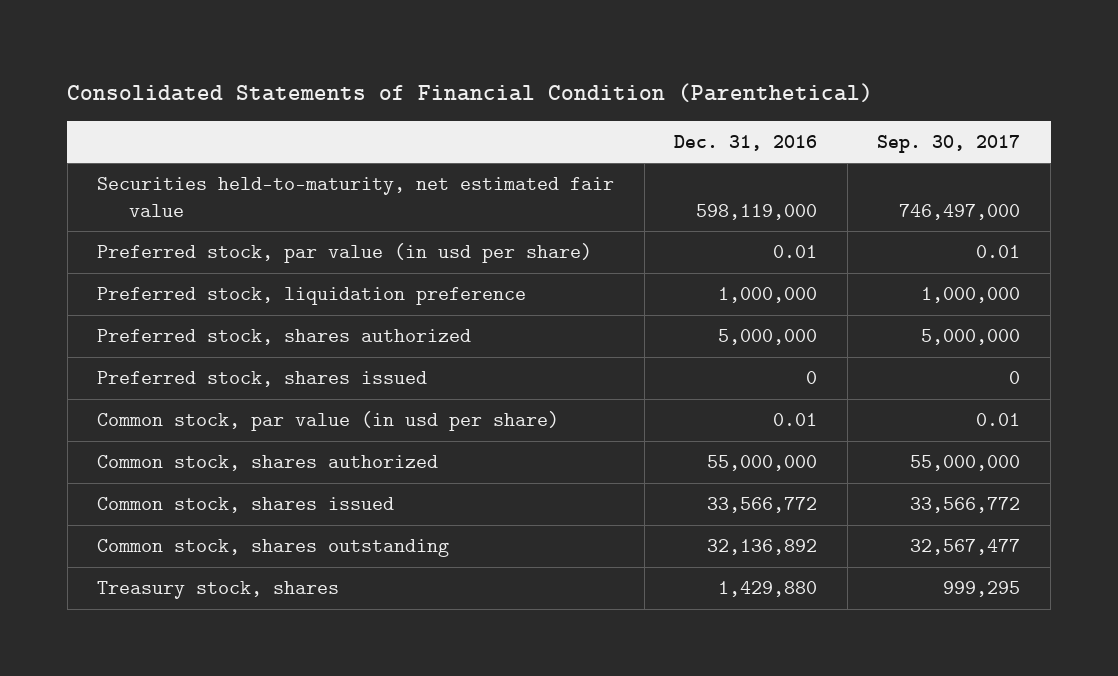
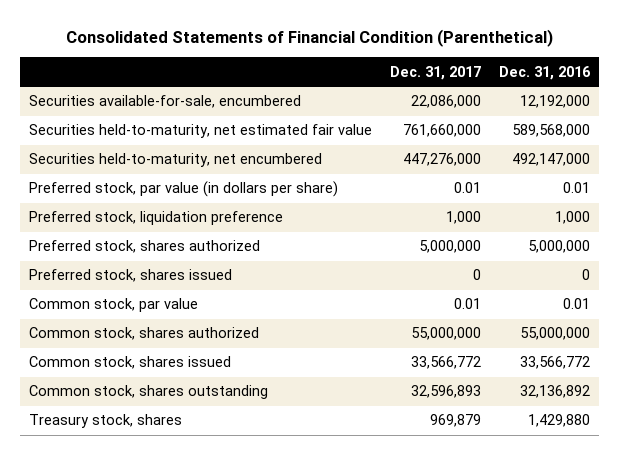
[877,134,1021,153] Sep. 30, 2017 -> none
none -> [390,65,482,80] Dec. 31, 2017
none -> [29,95,302,109] Securities available-for-sale, encumbered
[696,203,818,220] 598,119,000 -> [512,124,591,138] 589,568,000
none -> [29,153,323,168] Securities held-to-maturity, net encumbered
[97,243,593,264] Preferred stock, par value (in usd per share) -> [29,181,339,198] Preferred stock, par value (in dollars per share)
[718,287,818,304] 1,000,000 -> [555,211,591,225] 1,000
[97,411,560,432] Common stock, par value (in usd per share) -> [29,298,199,313] Common stock, par value

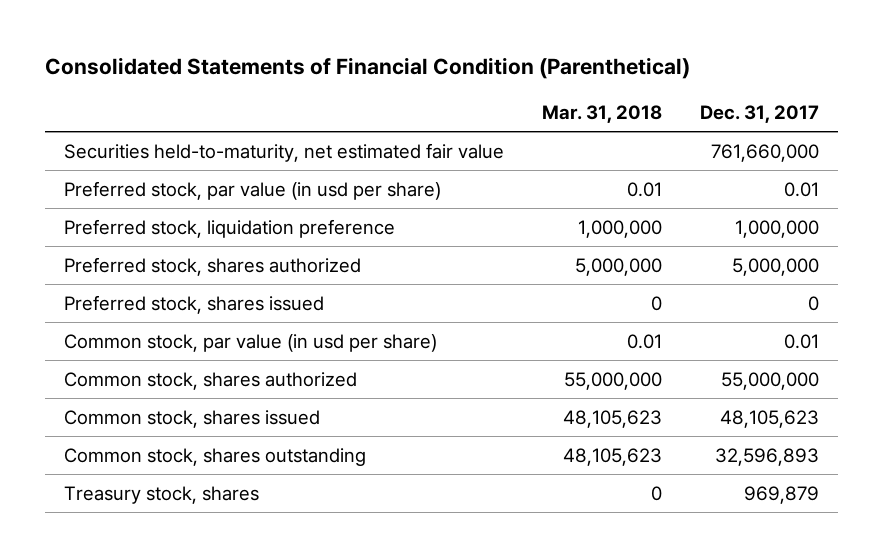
[499,65,592,80] Dec. 31, 2016 -> none
none -> [541,104,662,123] Mar. 31, 2018
[29,95,302,109] Securities available-for-sale, encumbered -> none
[29,153,323,168] Securities held-to-maturity, net encumbered -> none
[29,181,339,198] Preferred stock, par value (in dollars per share) -> [64,180,442,200] Preferred stock, par value (in usd per share)
[446,211,482,225] 1,000 -> [734,219,819,238] 1,000,000
[29,298,199,313] Common stock, par value -> [64,333,438,352] Common stock, par value (in usd per share)
[411,356,482,370] 33,566,772 -> [719,409,819,428] 48,105,623

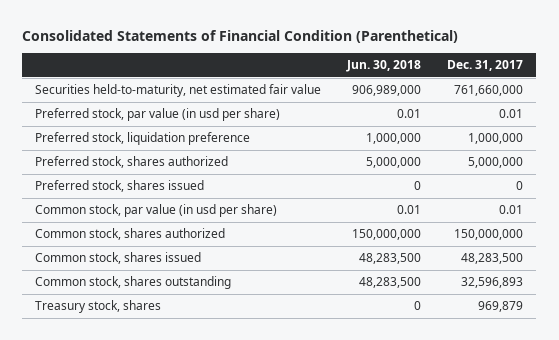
[541,104,662,123] Mar. 31, 2018 -> none
none -> [346,60,422,73] Jun. 30, 2018
[720,371,819,390] 55,000,000 -> [454,229,524,241] 150,000,000
[719,409,819,428] 48,105,623 -> [461,253,524,265] 48,283,500

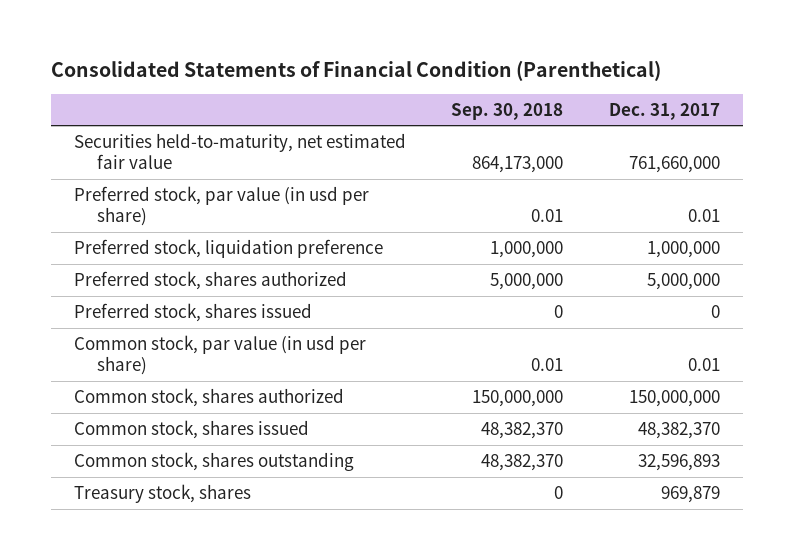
[346,60,422,73] Jun. 30, 2018 -> none
none -> [451,102,564,120] Sep. 30, 2018
[461,253,524,265] 48,283,500 -> [638,421,721,439] 48,382,370

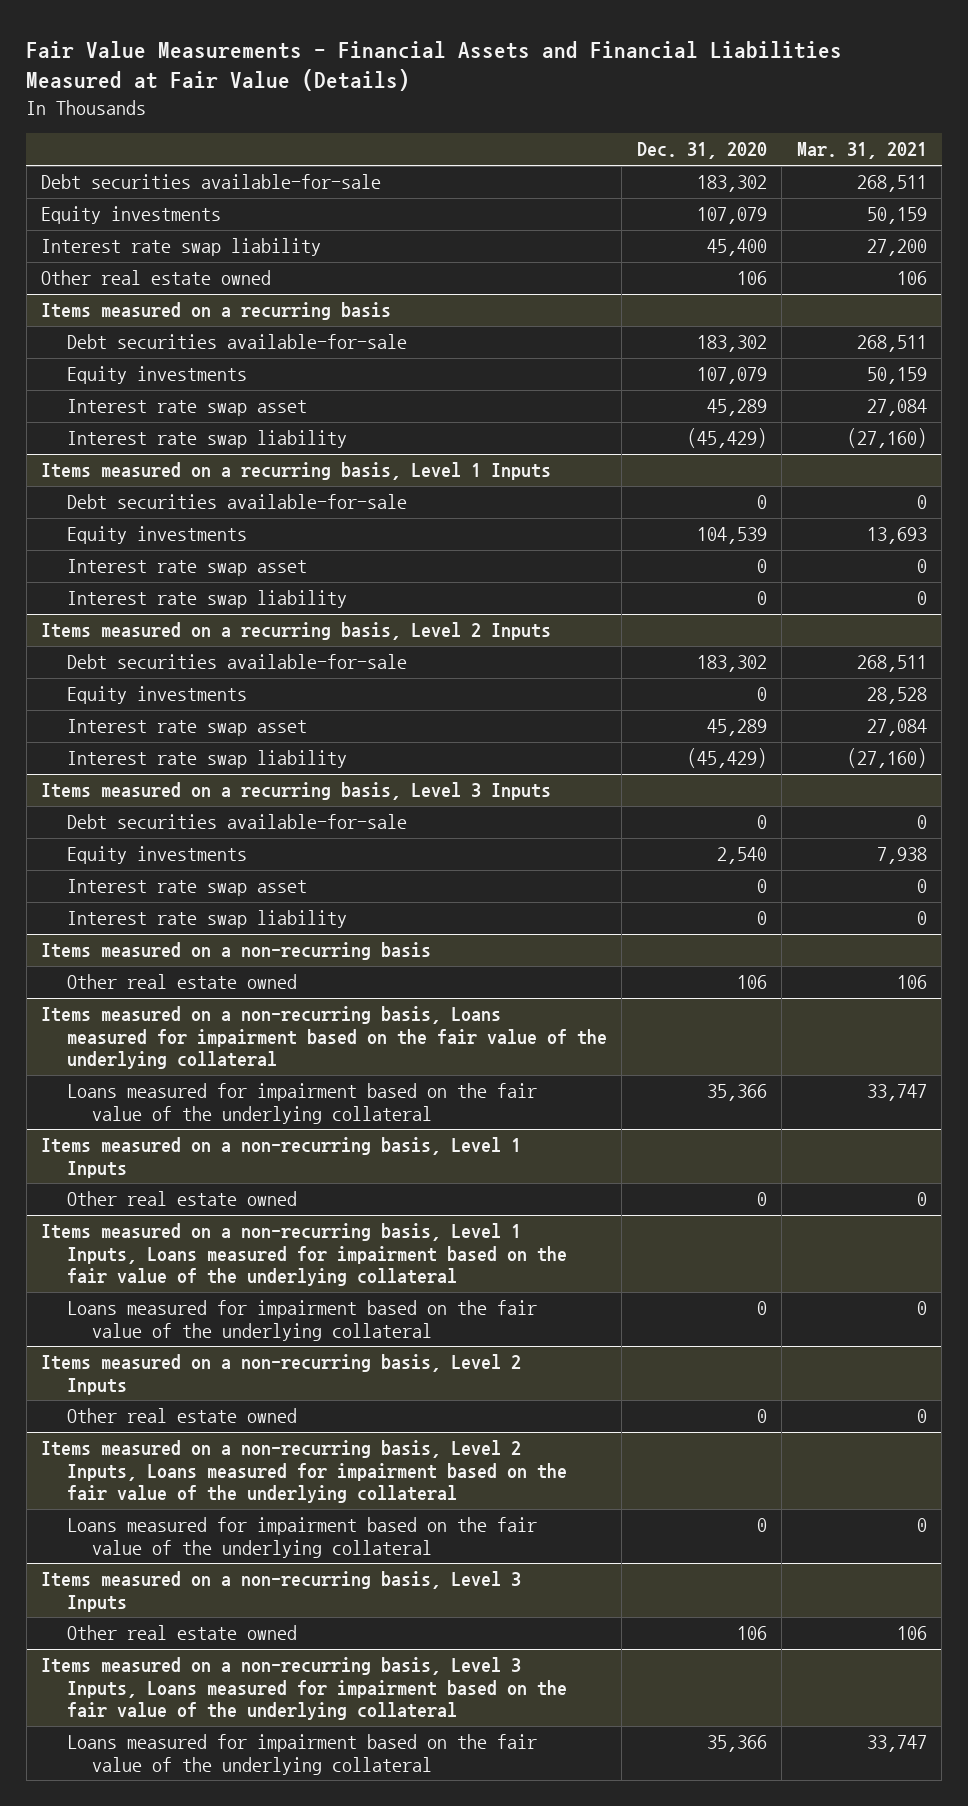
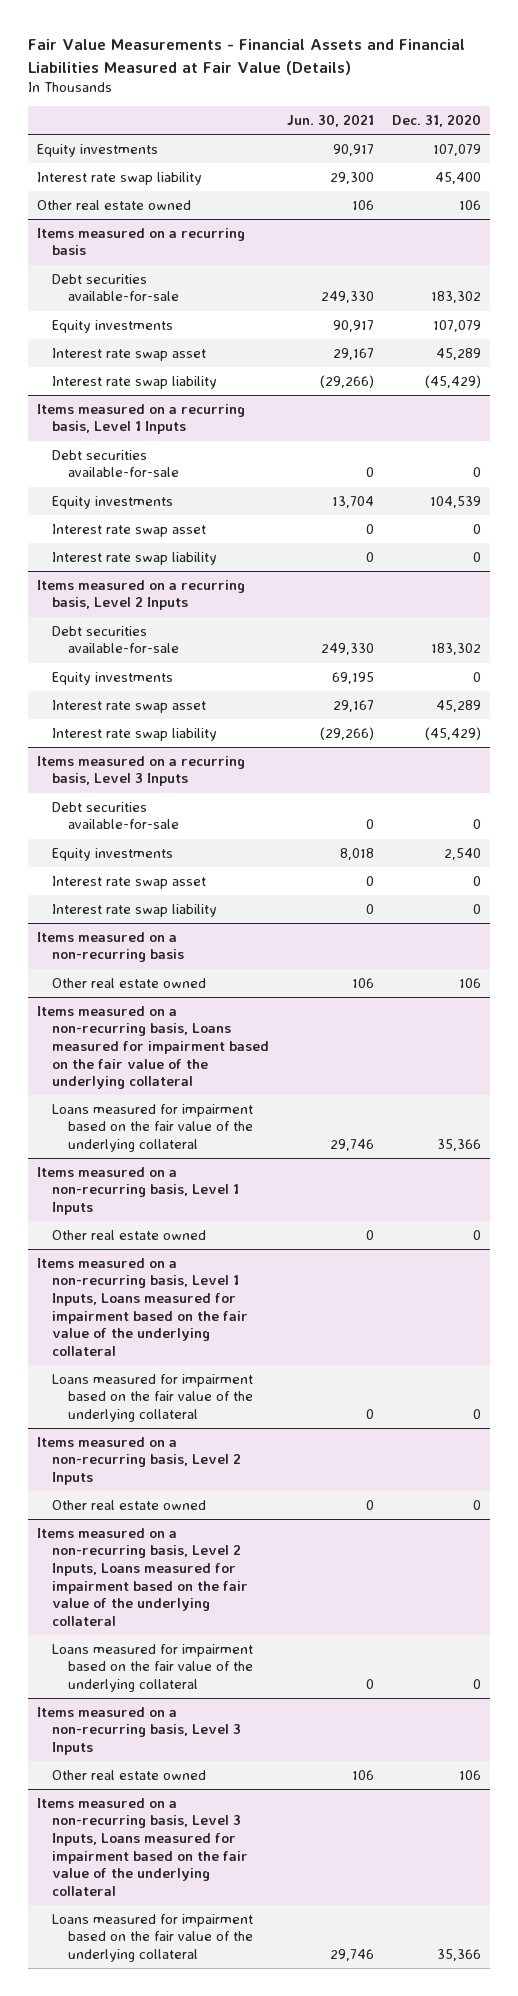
[796,142,927,160] Mar. 31, 2021 -> none
none -> [287,114,375,128] Jun. 30, 2021
[41,174,382,190] Debt securities available-for-sale -> none

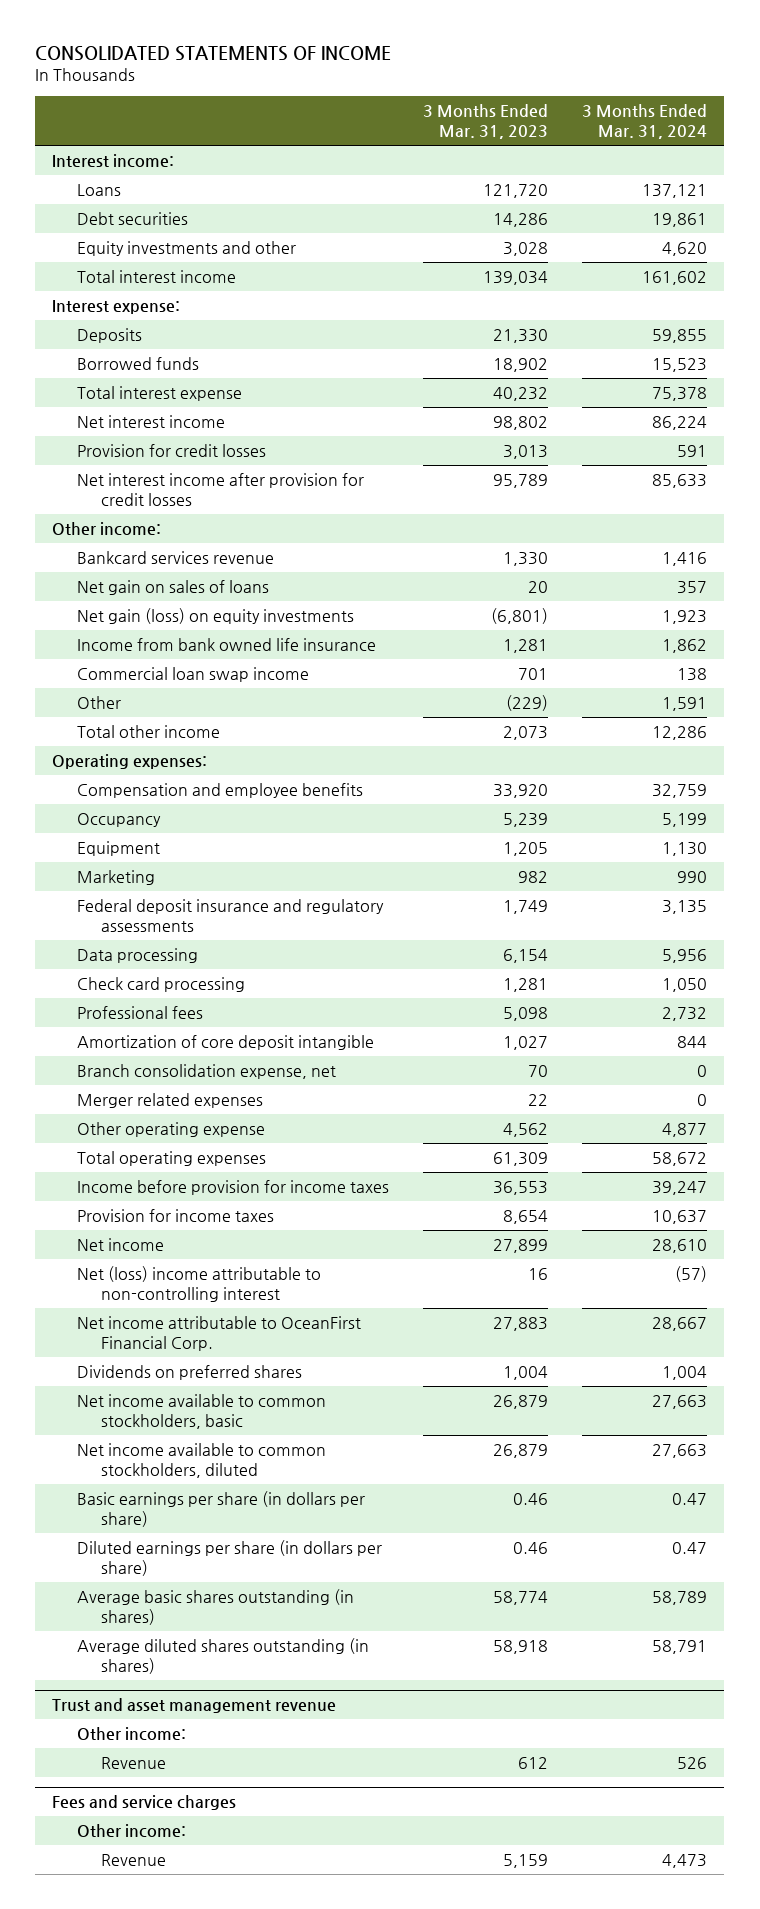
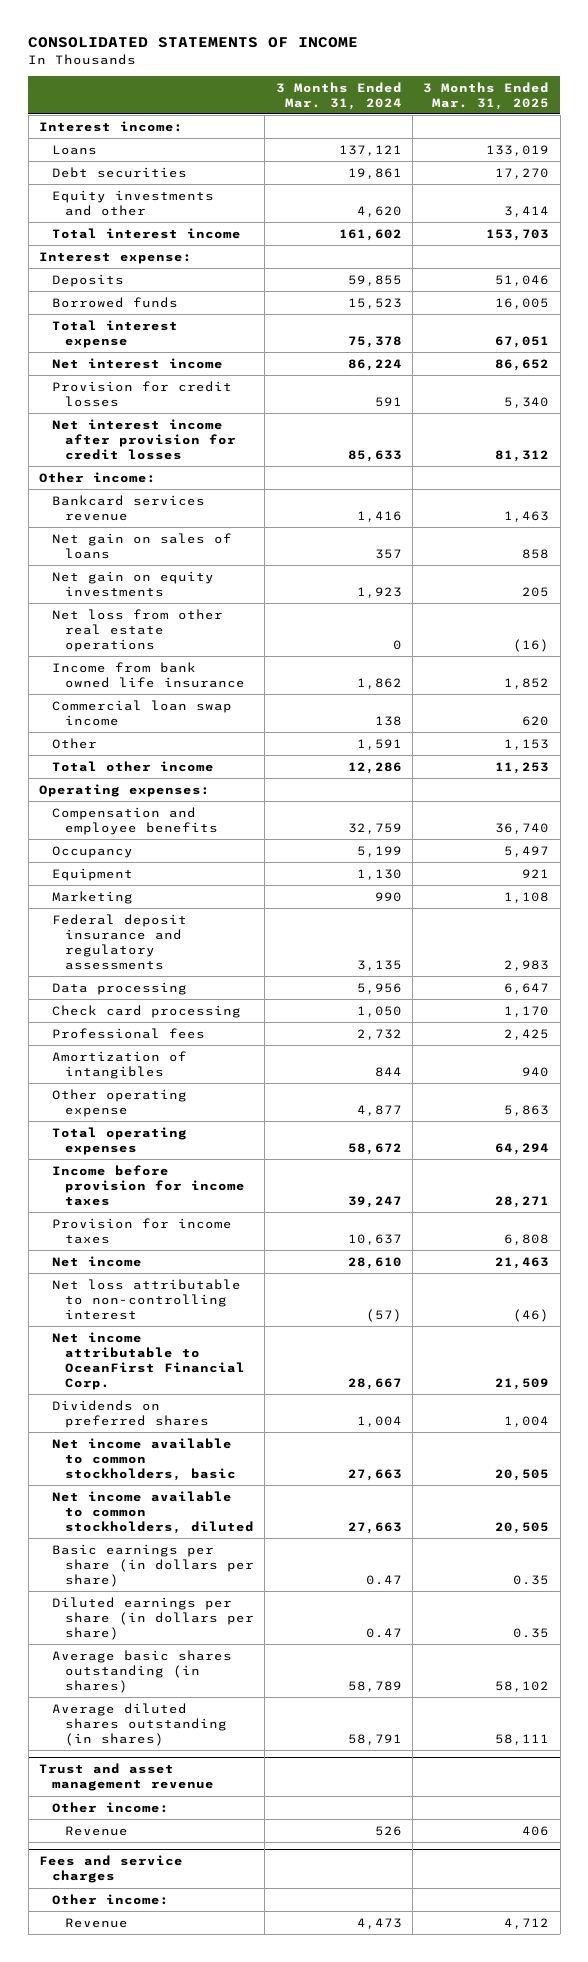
[422,104,548,140] 3 Months Ended Mar. 31, 2023 -> none
none -> [423,81,550,110] 3 Months Ended Mar. 31, 2025
[76,608,354,625] Net gain (loss) on equity investments -> [52,570,215,597] Net gain on equity investments
none -> [52,608,224,652] Net loss from other real estate operations
[76,1064,336,1080] Branch consolidation expense, net -> none
[76,1093,263,1109] Merger related expenses -> none
[76,1035,374,1051] Amortization of core deposit intangible -> [52,1050,188,1079] Amortization of intangibles
[76,1266,321,1303] Net (loss) income attributable to non-controlling interest -> [52,1278,242,1320] Net loss attributable to non-controlling interest

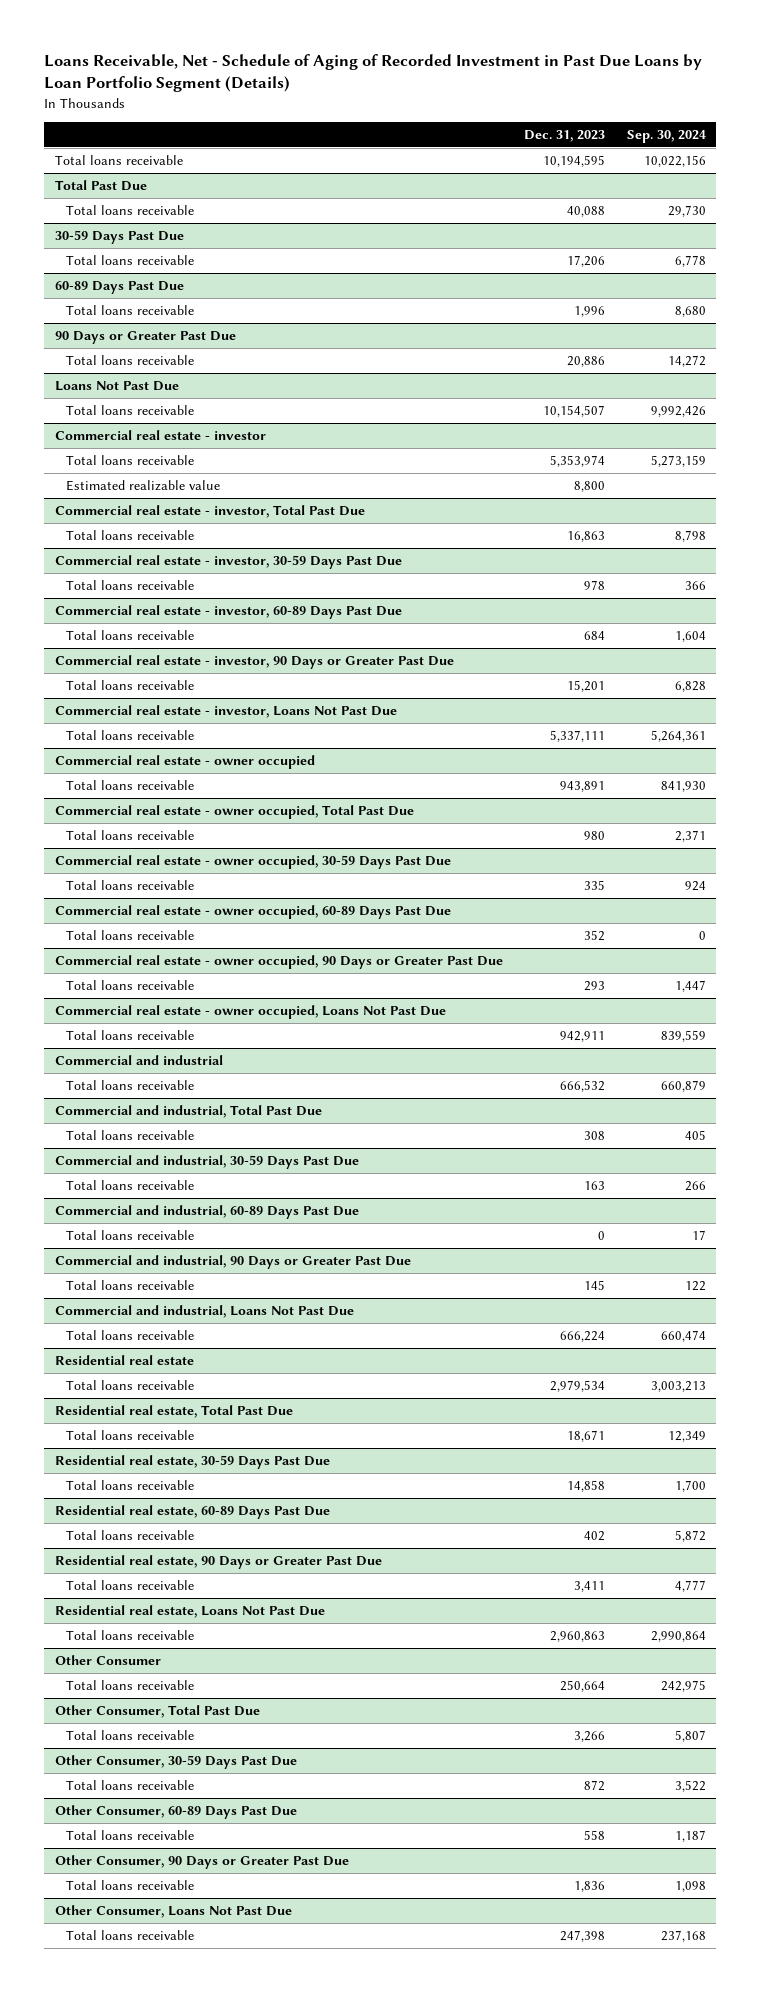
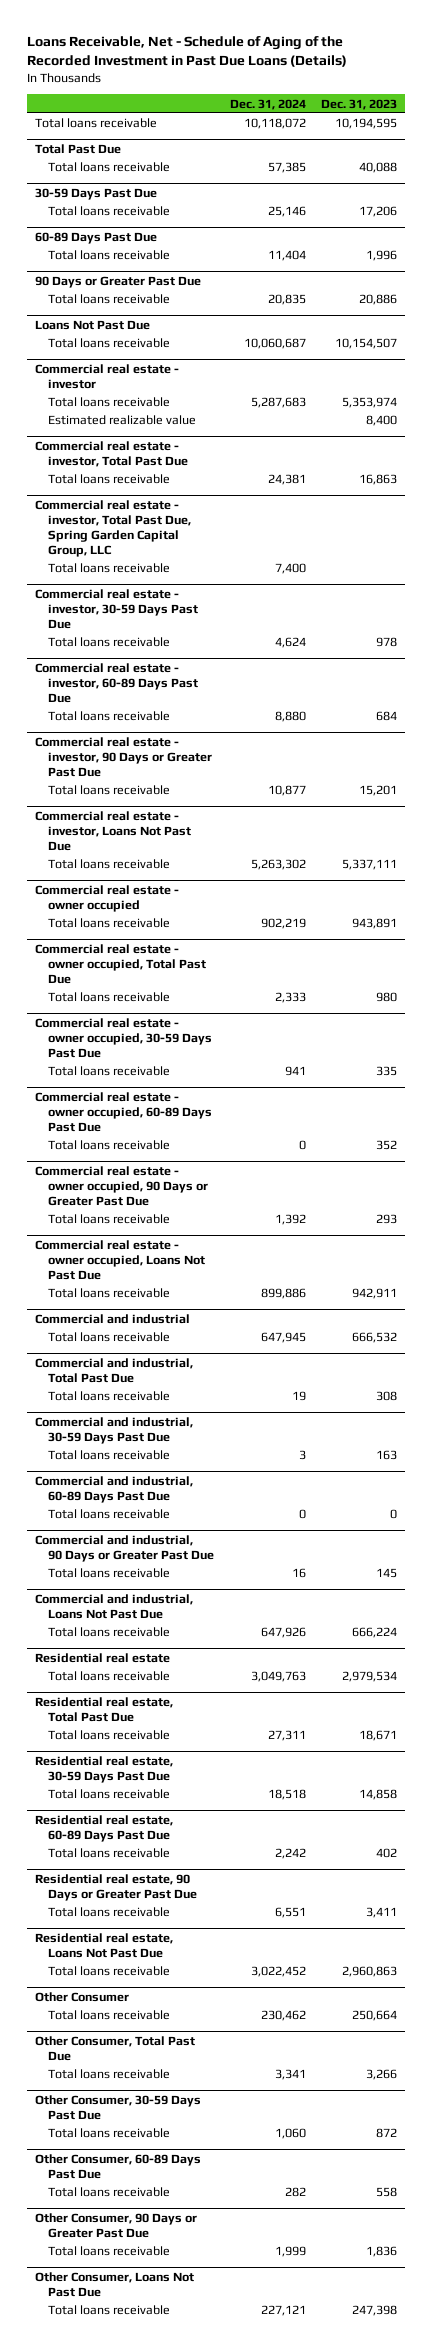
[44,54,703,93] Loans Receivable, Net - Schedule of Aging of Recorded Investment in Past Due Loans by Loan Portfolio Segment (Details) -> [27,36,348,68] Loans Receivable, Net - Schedule of Aging of the Recorded Investment in Past Due Loans (Details)
[626,129,706,143] Sep. 30, 2024 -> none
none -> [229,98,306,110] Dec. 31, 2024
[574,481,606,493] 8,800 -> [366,415,398,427] 8,400
none -> [34,499,192,557] Commercial real estate - investor, Total Past Due, Spring Garden Capital Group, LLC
none -> [48,563,171,574] Total loans receivable

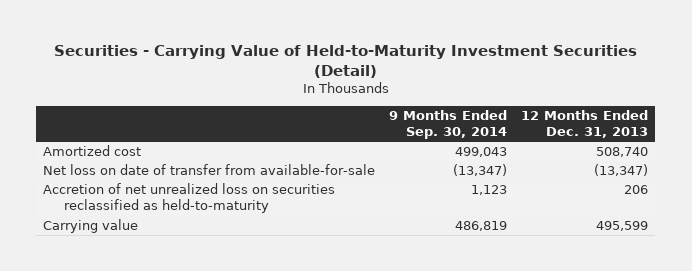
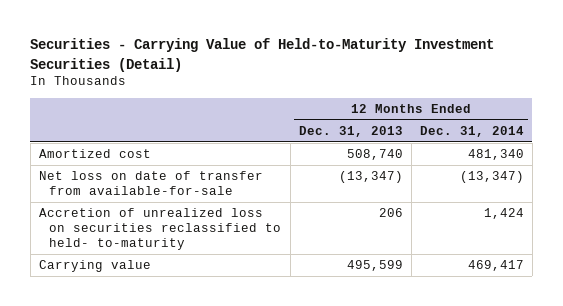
[389,110,508,140] 9 Months Ended Sep. 30, 2014 -> none
none -> [419,125,524,137] Dec. 31, 2014
[43,183,336,214] Accretion of net unrealized loss on securities reclassified as held-to-maturity -> [38,208,282,250] Accretion of unrealized loss on securities reclassified to held- to-maturity

